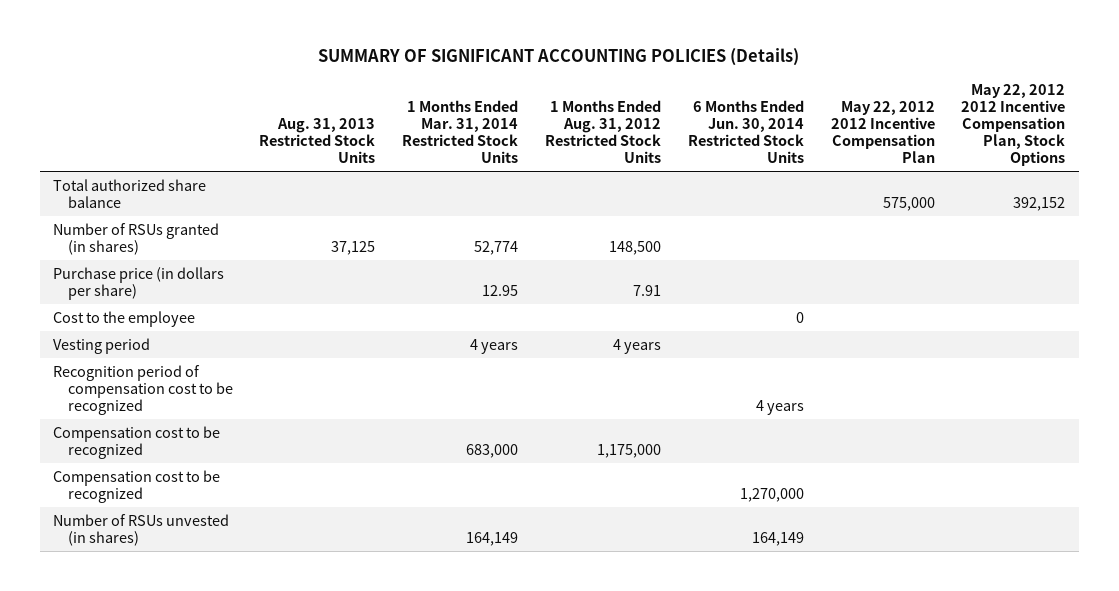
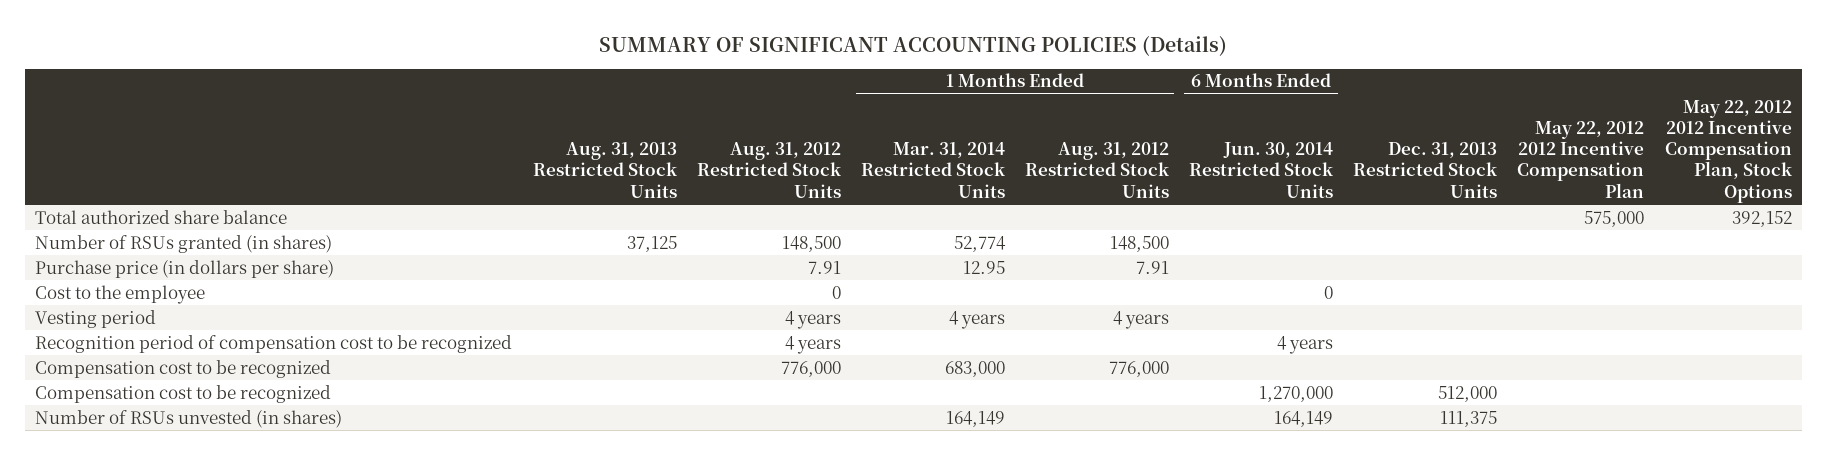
none -> [696,142,841,198] Aug. 31, 2012 Restricted Stock Units
none -> [1353,142,1498,198] Dec. 31, 2013 Restricted Stock Units
[596,443,661,458] 1,175,000 -> [1108,360,1169,377] 776,000

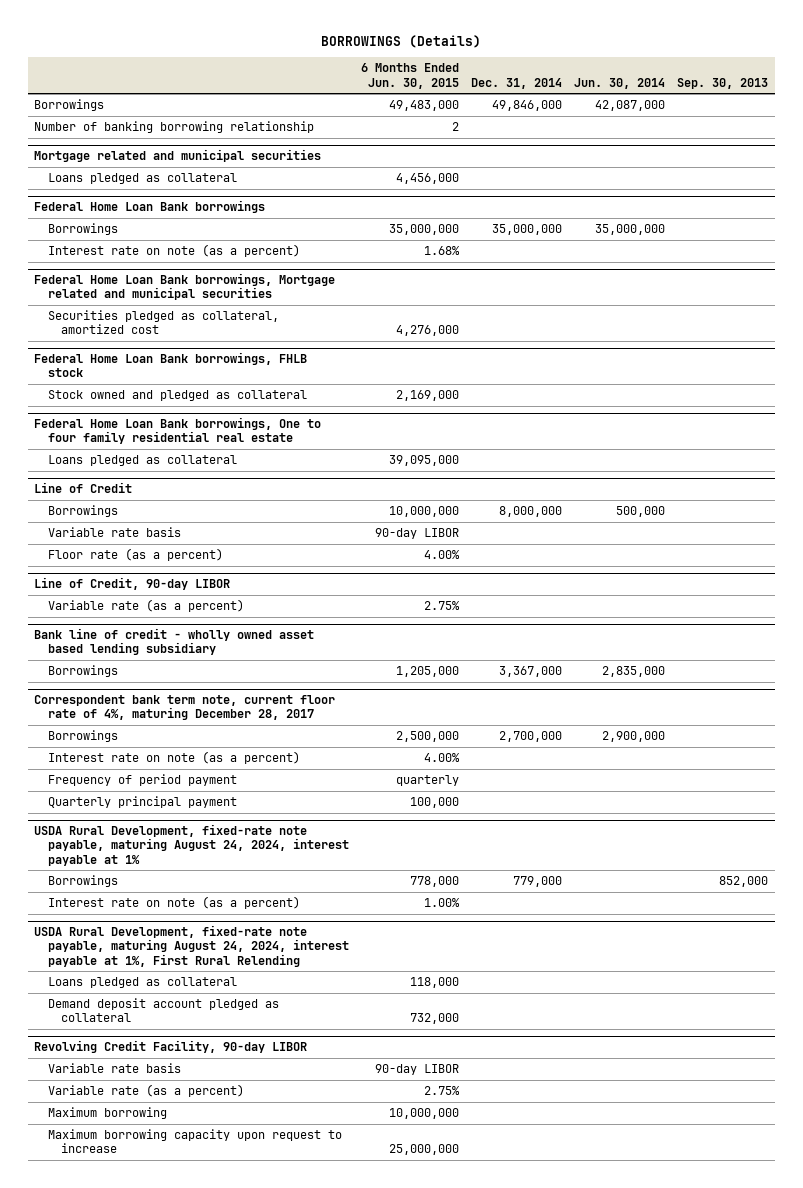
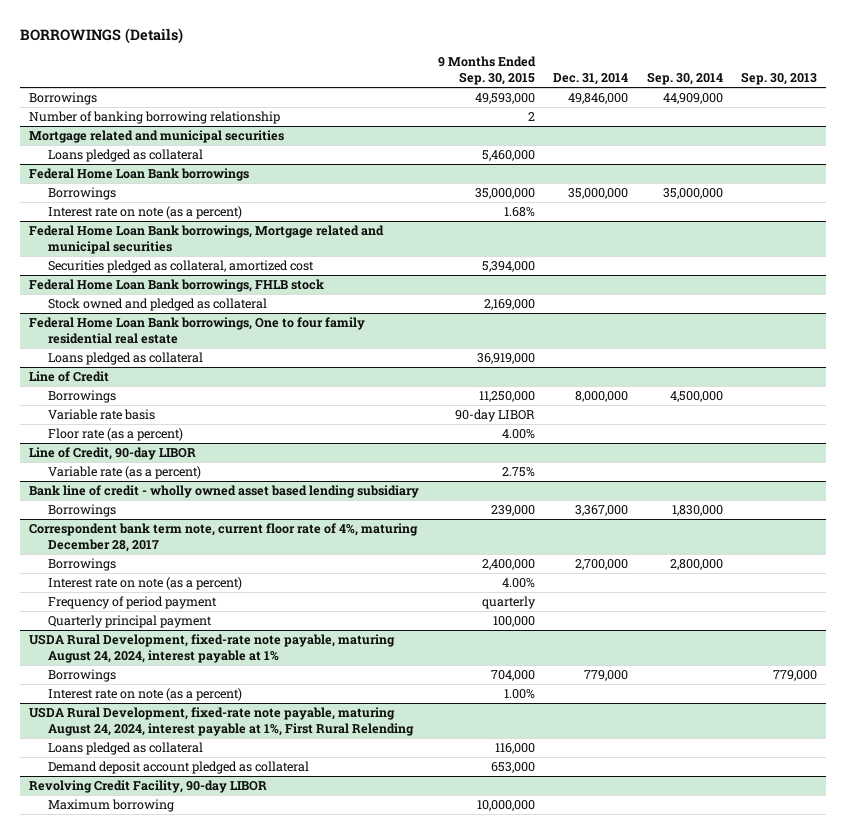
[360,63,459,89] 6 Months Ended Jun. 30, 2015 -> none
[574,77,666,89] Jun. 30, 2014 -> none
none -> [437,56,536,86] 9 Months Ended Sep. 30, 2015
none -> [646,72,723,86] Sep. 30, 2014
[719,876,769,888] 852,000 -> [772,669,817,681] 779,000
[47,1063,181,1074] Variable rate basis -> none
[47,1084,244,1098] Variable rate (as a percent) -> none
[47,1129,342,1154] Maximum borrowing capacity upon request to increase -> none

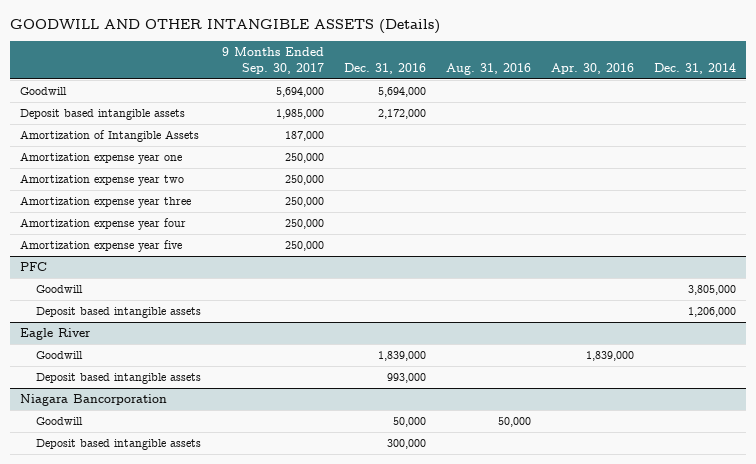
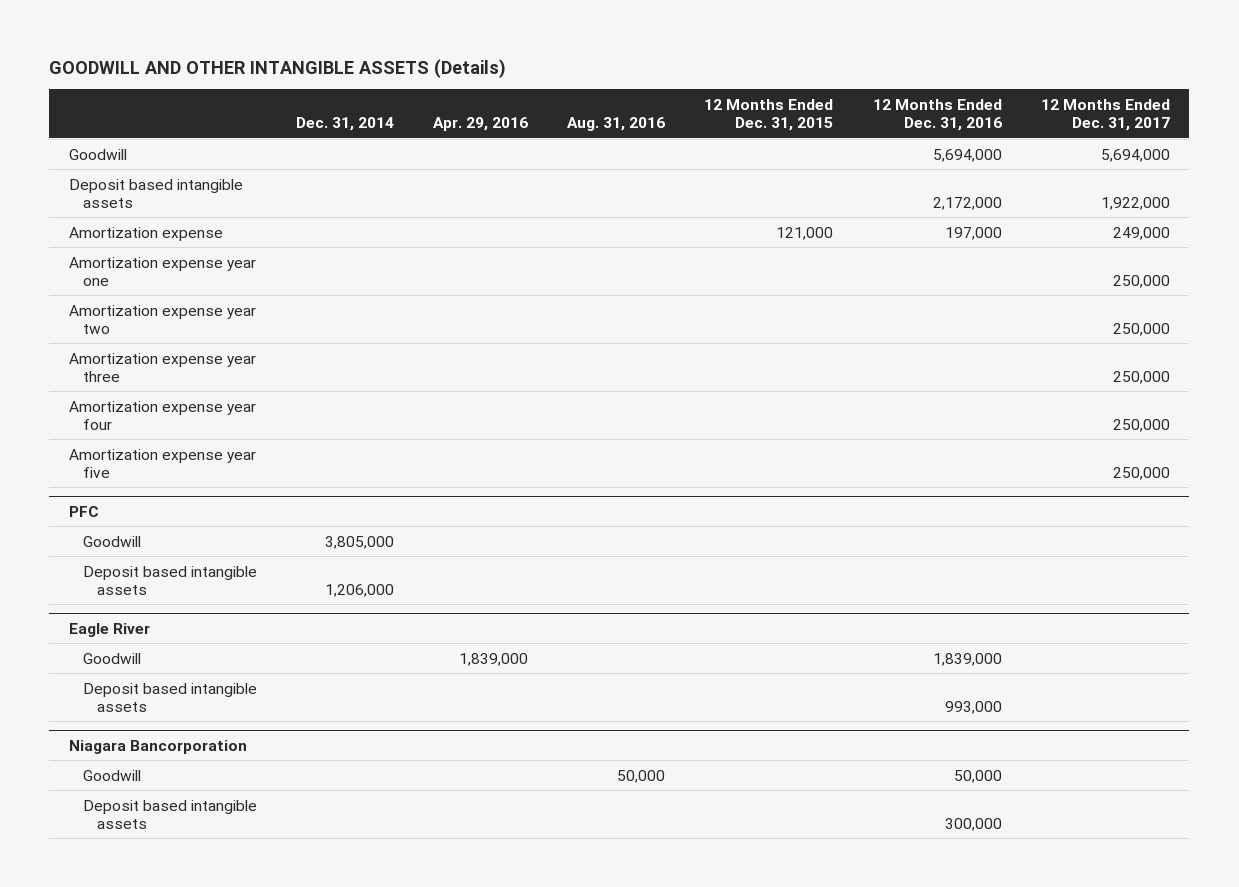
[221,47,324,74] 9 Months Ended Sep. 30, 2017 -> none
[343,62,426,74] Dec. 31, 2016 -> none
[550,62,634,74] Apr. 30, 2016 -> none
none -> [433,117,529,132] Apr. 29, 2016
none -> [704,98,834,132] 12 Months Ended Dec. 31, 2015
none -> [872,98,1002,132] 12 Months Ended Dec. 31, 2016
none -> [1040,98,1170,132] 12 Months Ended Dec. 31, 2017
[19,130,199,143] Amortization of Intangible Assets -> [69,226,224,241] Amortization expense

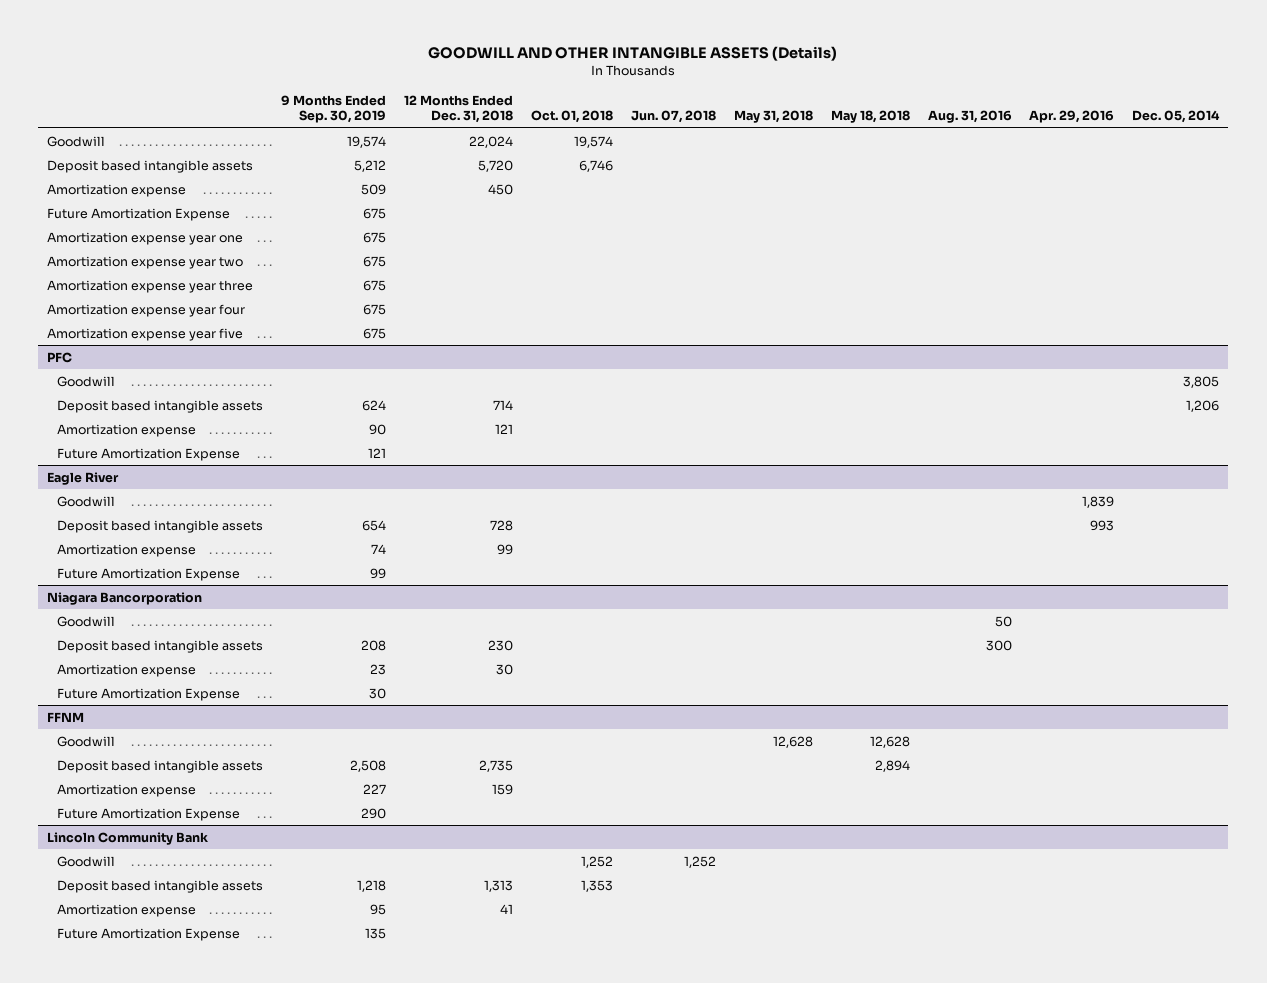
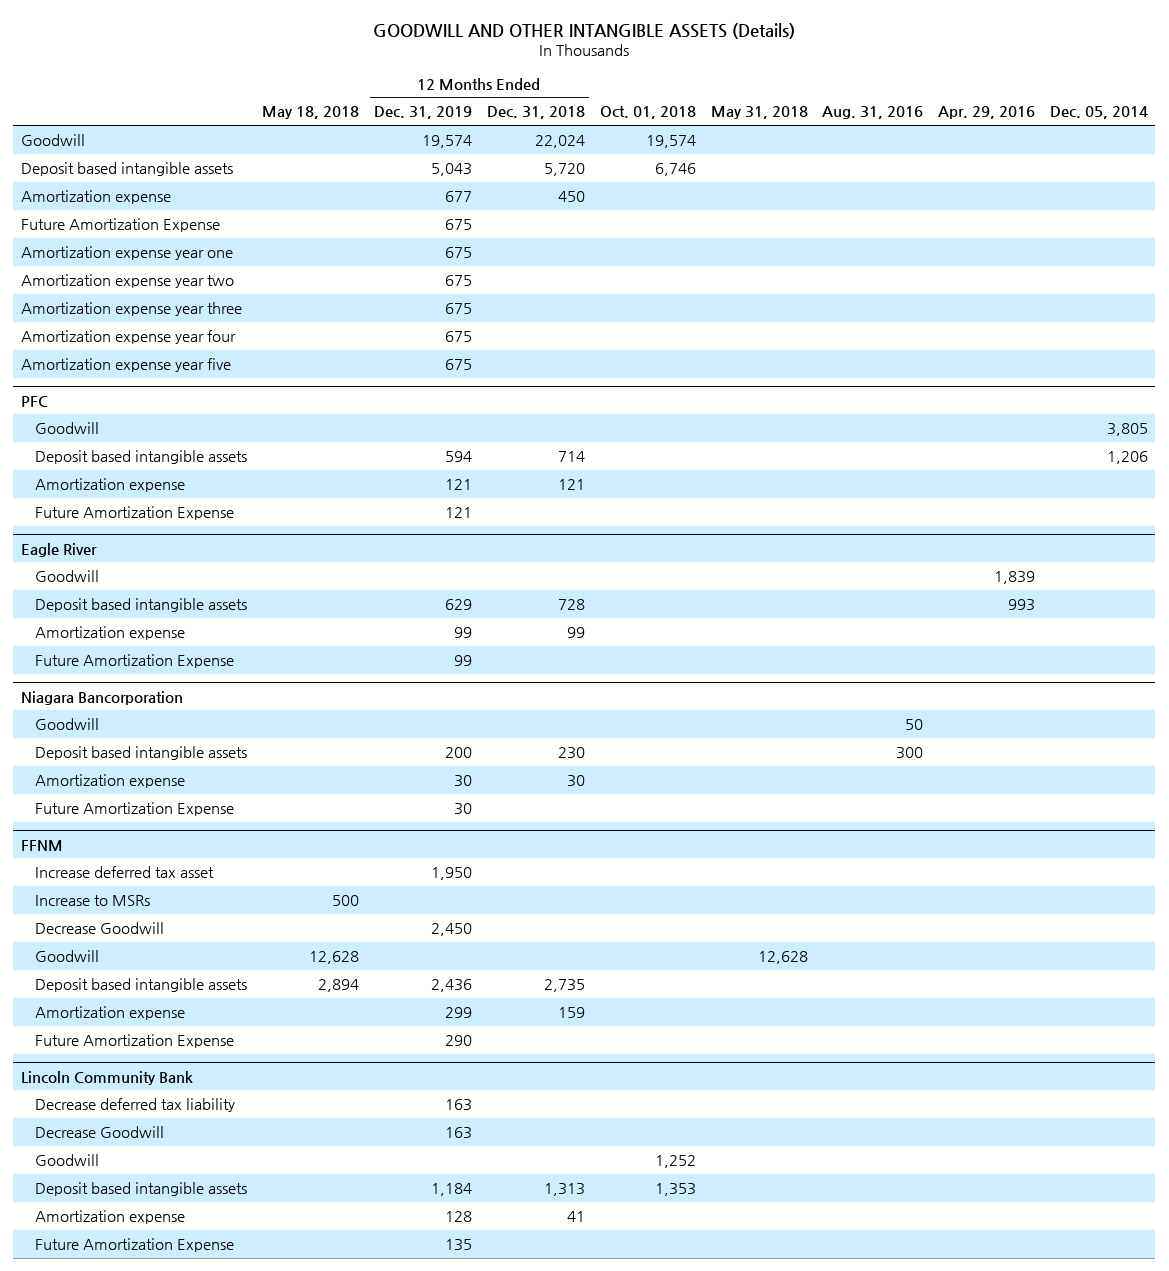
[281,94,387,124] 9 Months Ended Sep. 30, 2019 -> none
[630,110,716,124] Jun. 07, 2018 -> none
none -> [374,106,473,120] Dec. 31, 2019
none -> [35,865,215,878] Increase deferred tax asset
none -> [35,894,151,906] Increase to MSRs
none -> [35,921,165,934] Decrease Goodwill
none -> [35,1097,236,1112] Decrease deferred tax liability
none -> [35,1125,165,1138] Decrease Goodwill

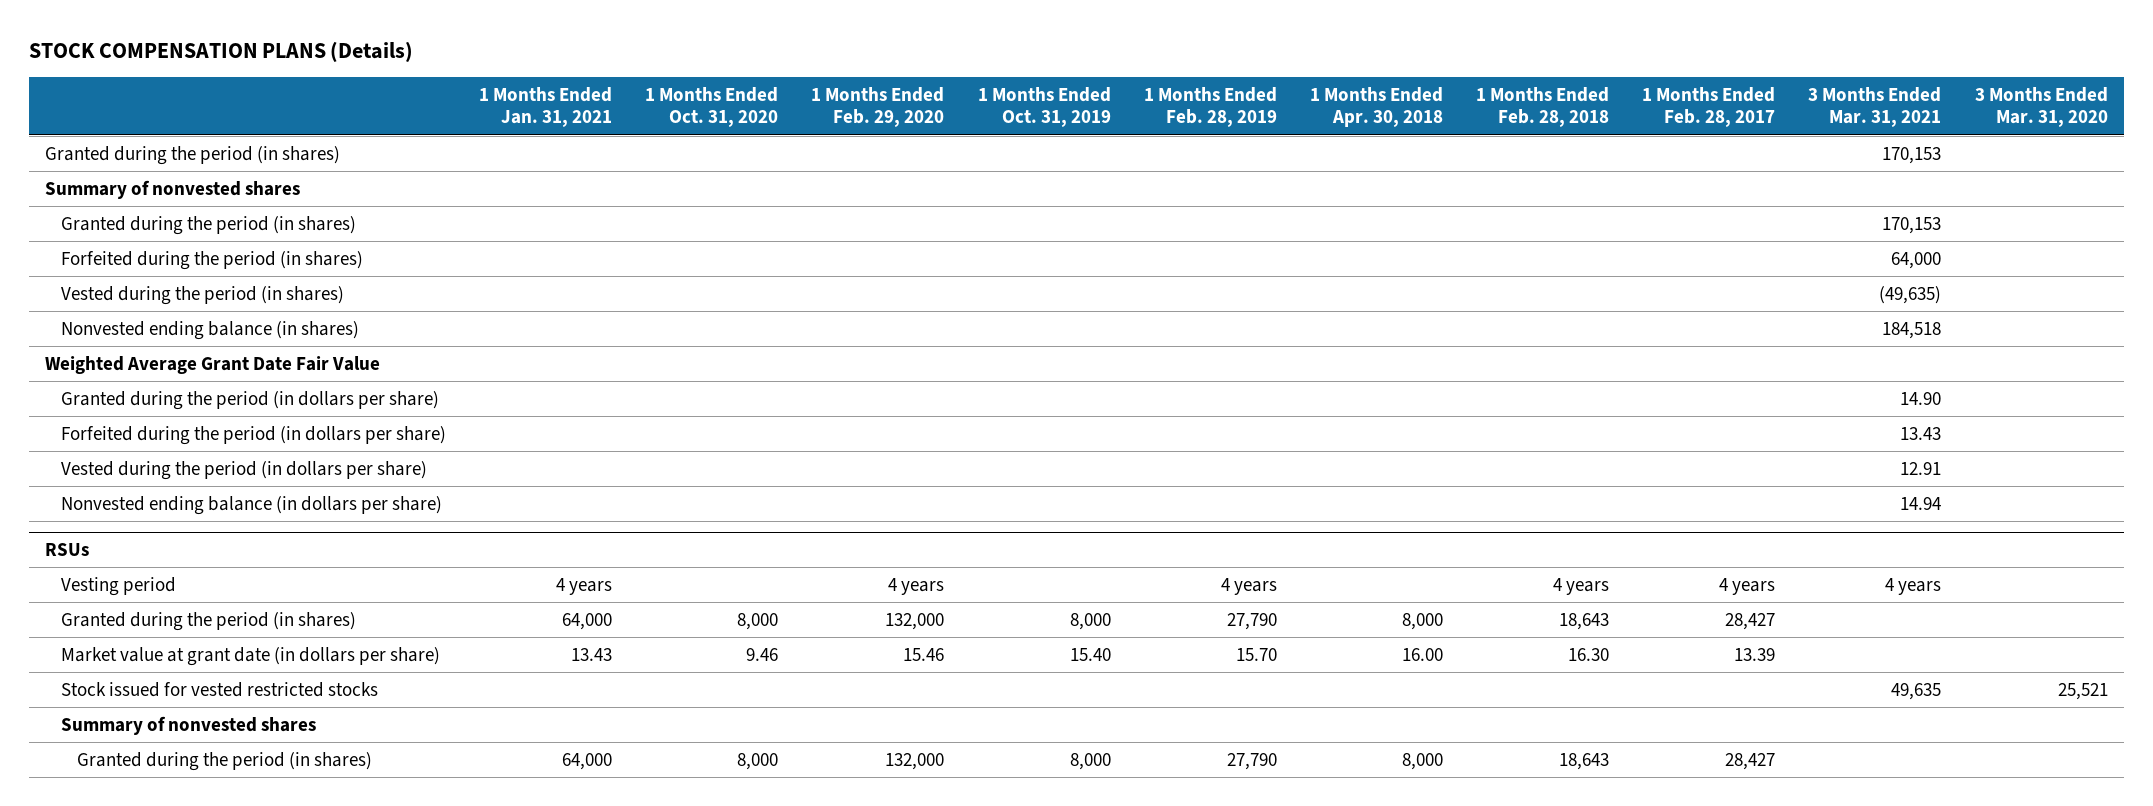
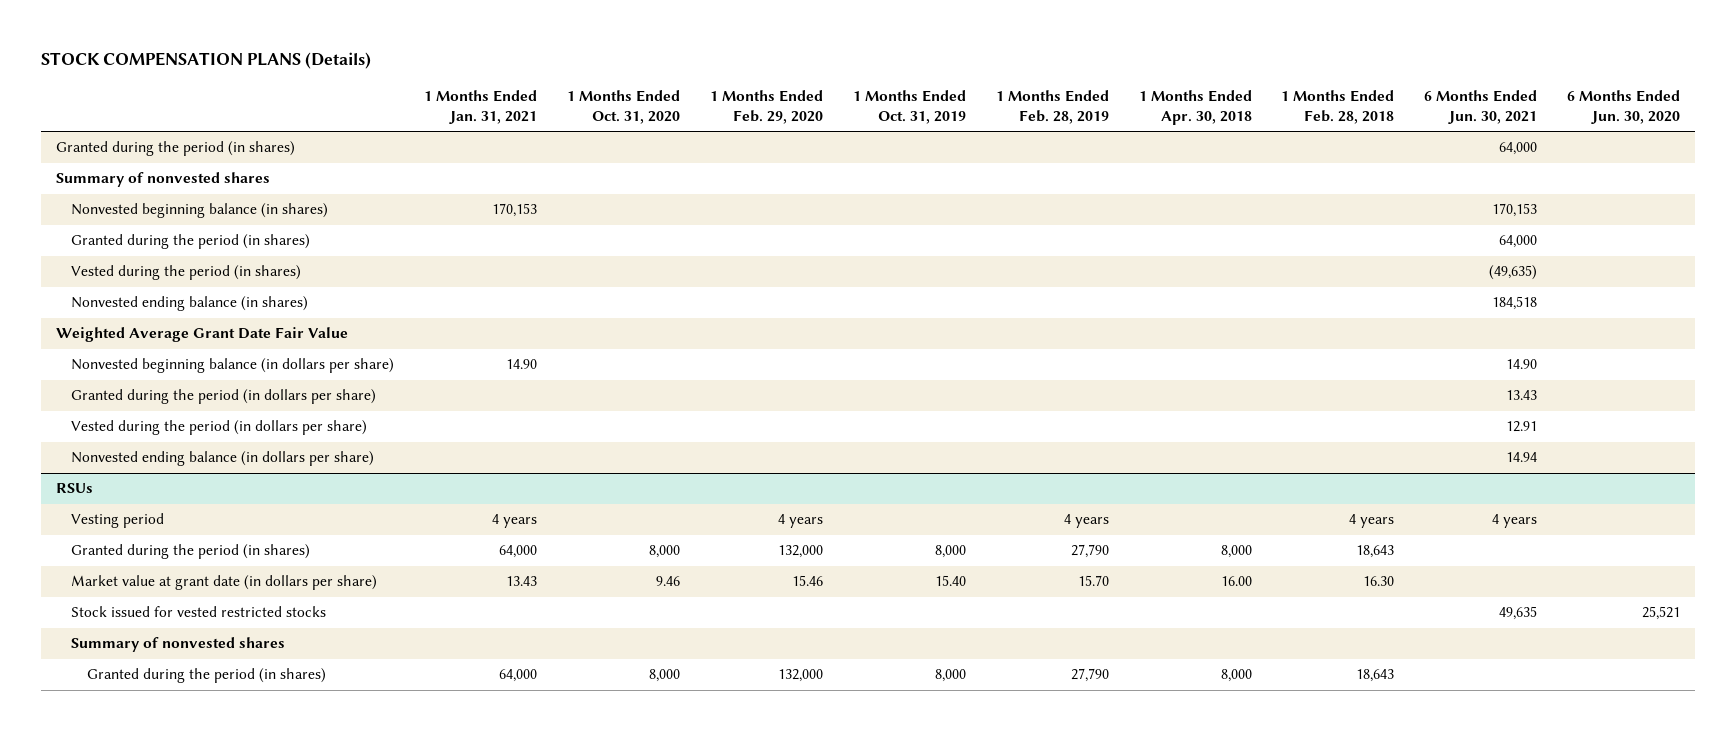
[1642,86,1776,128] 1 Months Ended Feb. 28, 2017 -> none
[1808,86,1942,128] 3 Months Ended Mar. 31, 2021 -> none
[1974,86,2108,128] 3 Months Ended Mar. 31, 2020 -> none
none -> [1424,89,1538,124] 6 Months Ended Jun. 30, 2021
none -> [1567,89,1681,124] 6 Months Ended Jun. 30, 2020
none -> [71,203,329,219] Nonvested beginning balance (in shares)
[60,250,363,270] Forfeited during the period (in shares) -> none
none -> [71,358,395,374] Nonvested beginning balance (in dollars per share)
[60,425,446,445] Forfeited during the period (in dollars per share) -> none

